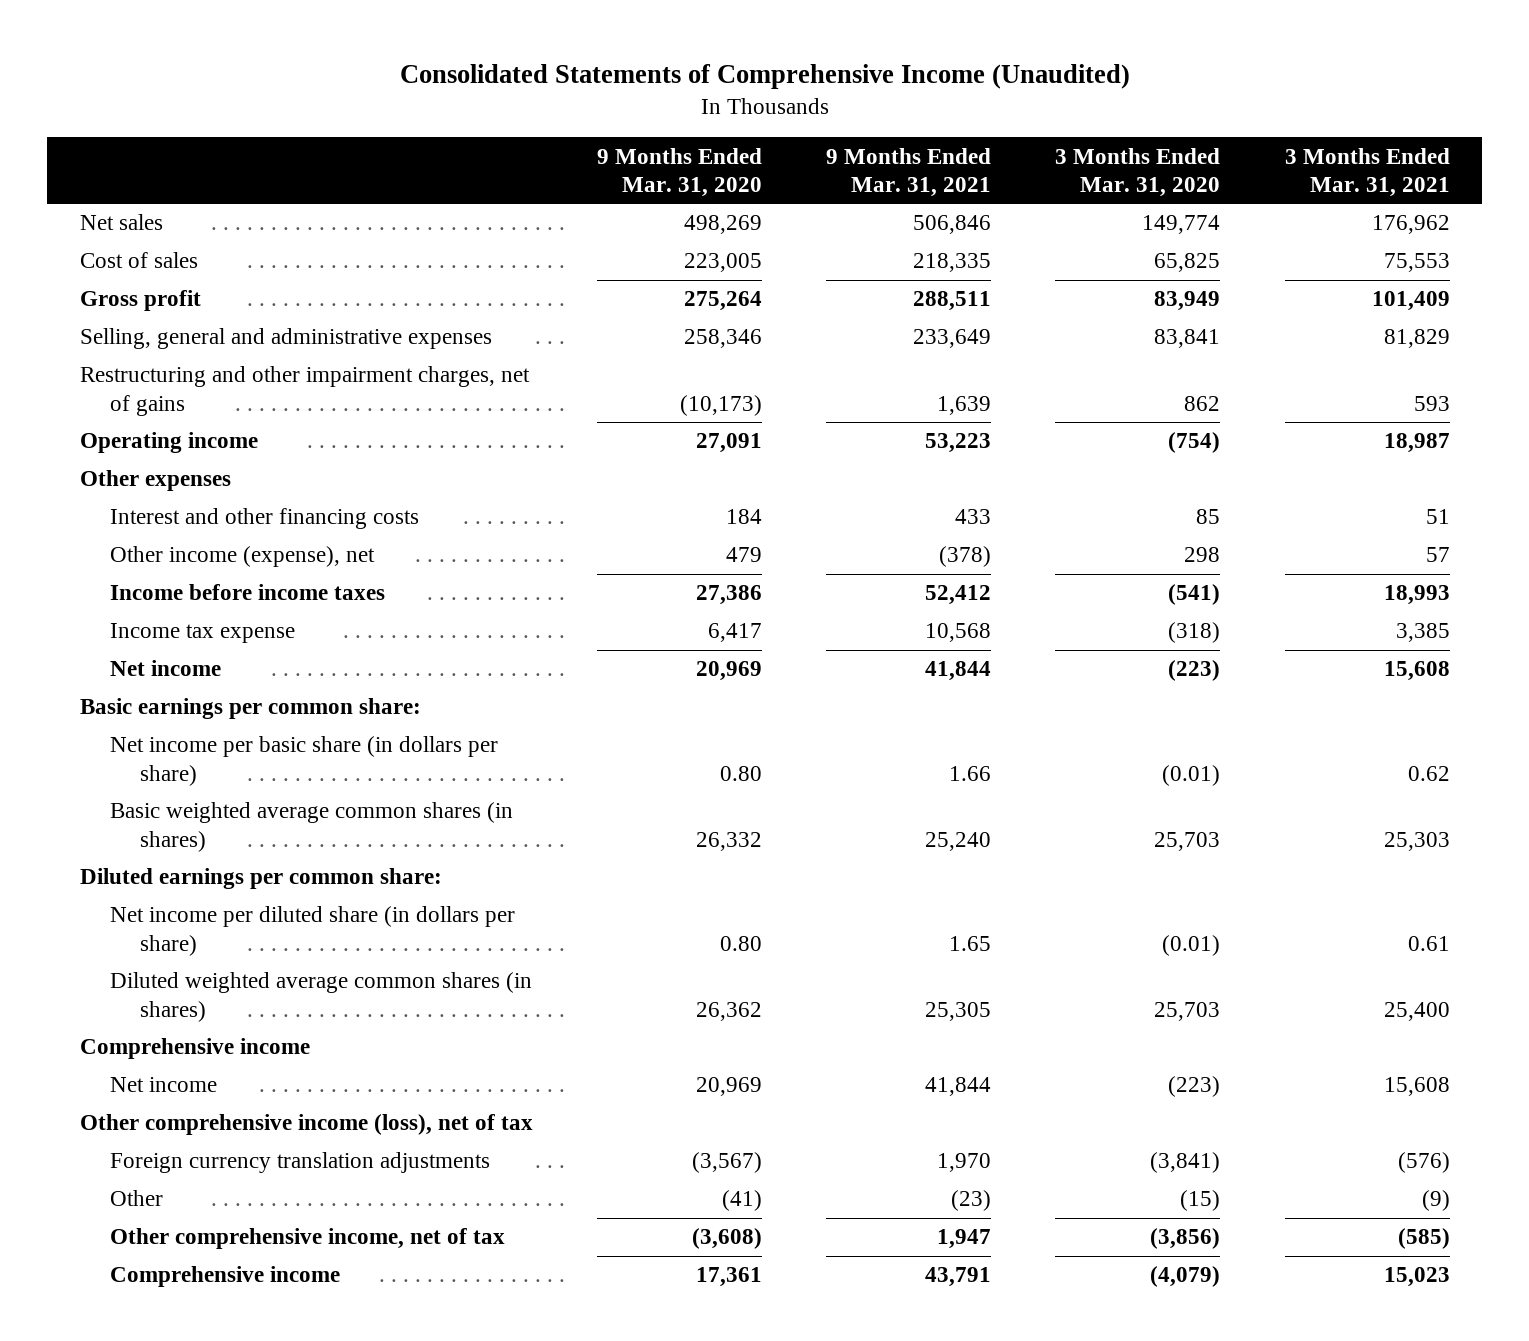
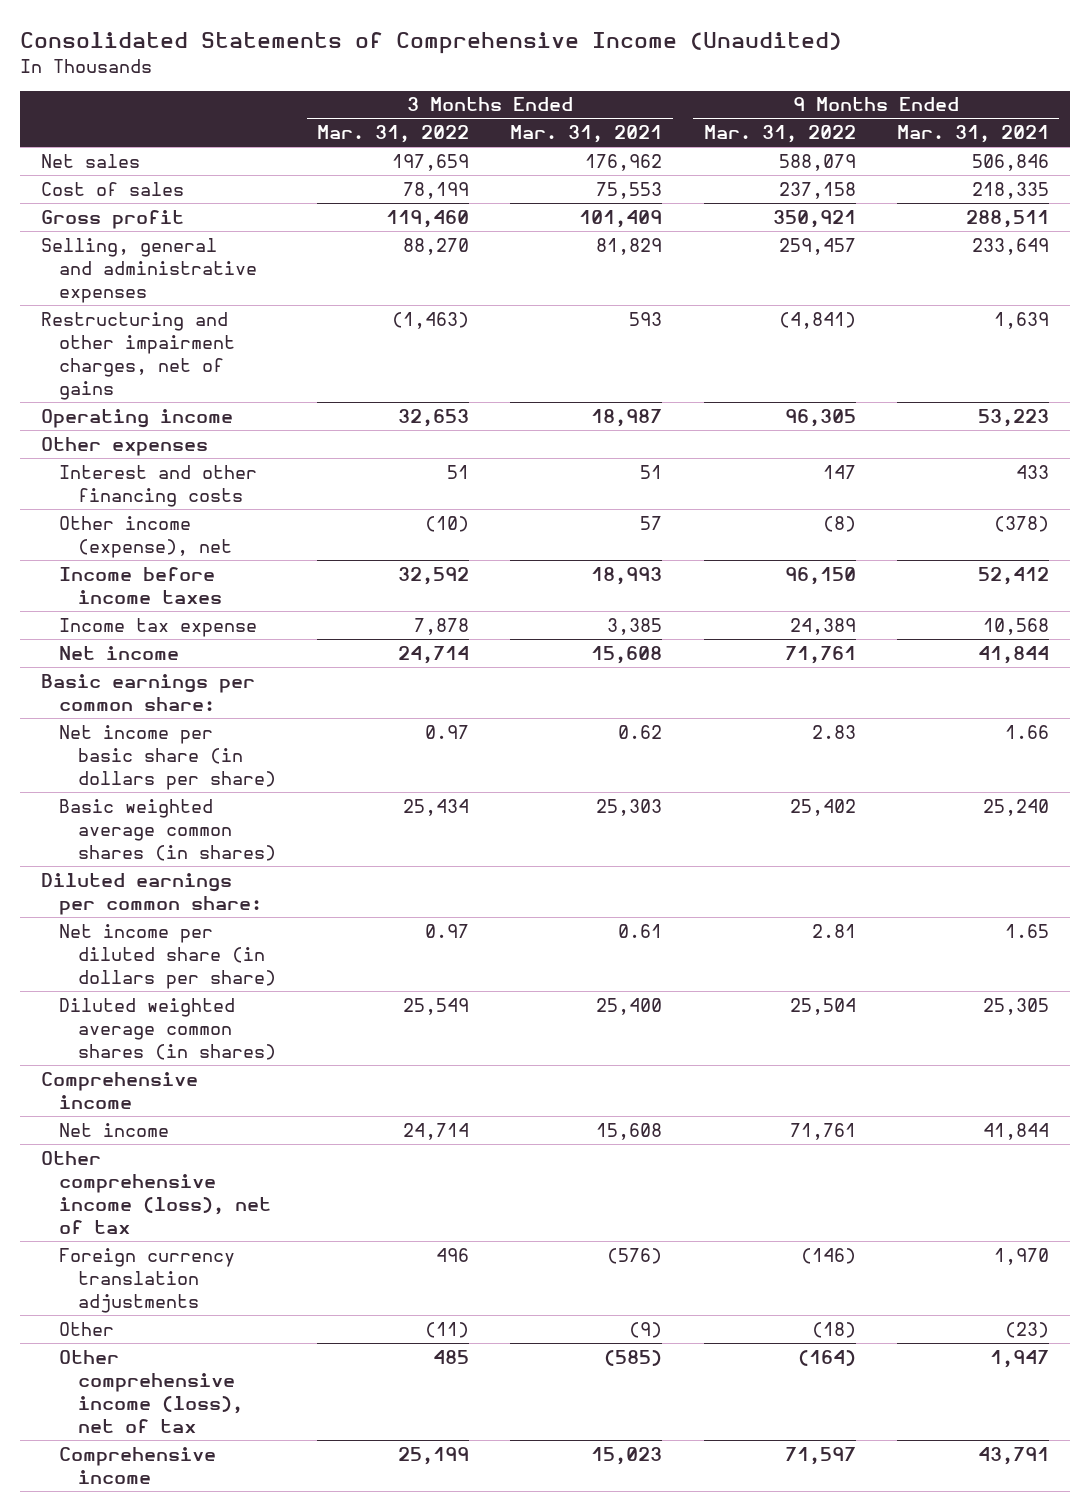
[596,147,762,198] 9 Months Ended Mar. 31, 2020 -> none
[1055,147,1221,198] 3 Months Ended Mar. 31, 2020 -> none
none -> [316,125,469,144] Mar. 31, 2022
none -> [703,125,856,144] Mar. 31, 2022
[109,1228,505,1250] Other comprehensive income, net of tax -> [59,1349,243,1434] Other comprehensive income (loss), net of tax

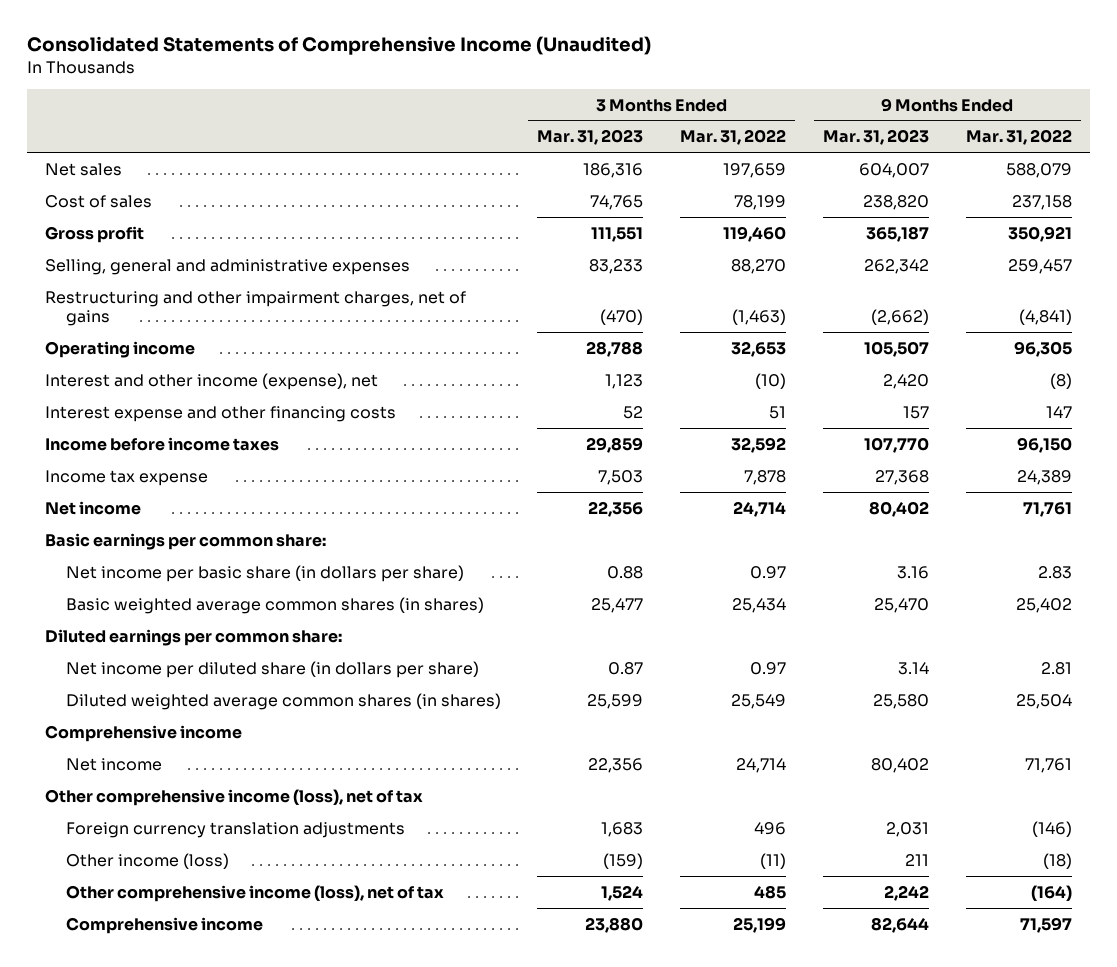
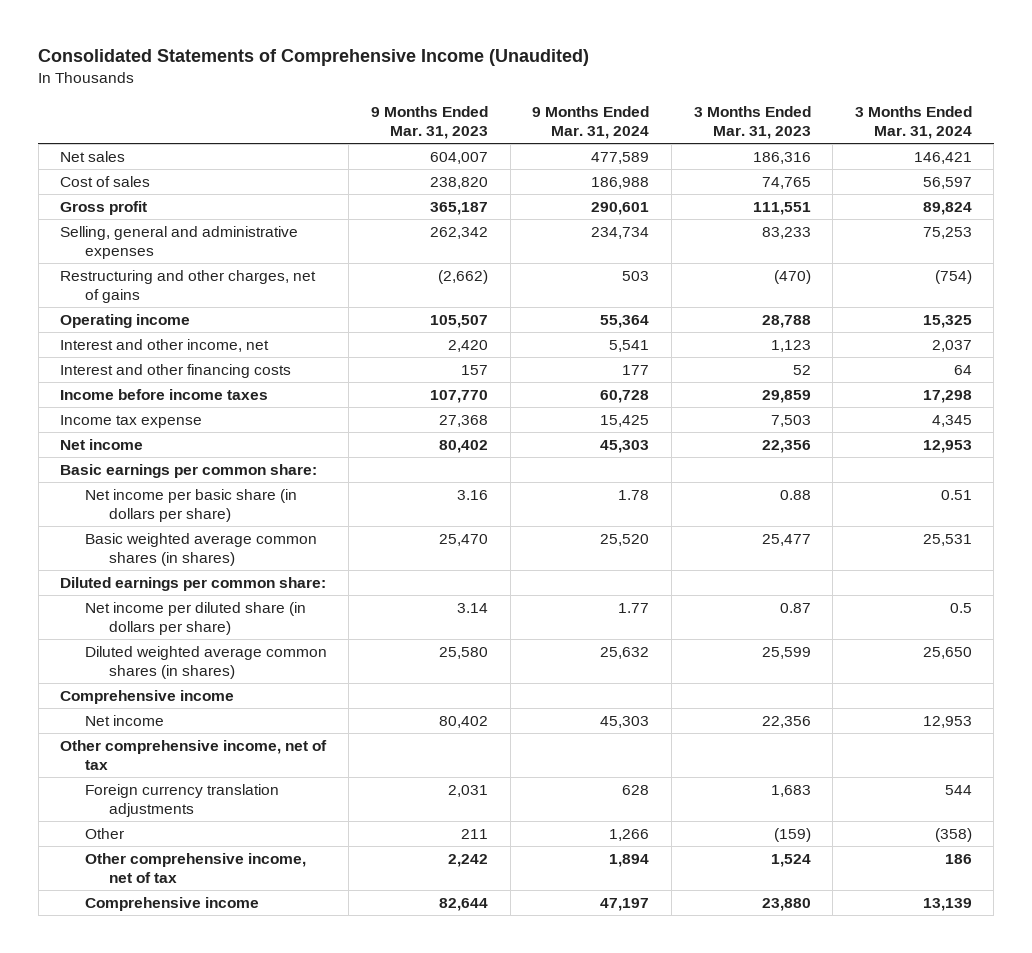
[680,129,787,146] Mar. 31, 2022 -> none
[965,129,1072,146] Mar. 31, 2022 -> none
none -> [532,105,650,140] 9 Months Ended Mar. 31, 2024
none -> [854,105,972,140] 3 Months Ended Mar. 31, 2024
[45,290,467,326] Restructuring and other impairment charges, net of gains -> [60,269,317,304] Restructuring and other charges, net of gains
[45,372,379,390] Interest and other income (expense), net -> [60,338,270,352] Interest and other income, net
[45,405,397,422] Interest expense and other financing costs -> [60,363,292,378] Interest and other financing costs
[45,788,424,806] Other comprehensive income (loss), net of tax -> [60,739,328,771] Other comprehensive income, net of tax
[65,852,229,869] Other income (loss) -> [84,827,124,839] Other
[65,884,444,902] Other comprehensive income (loss), net of tax -> [84,852,306,884] Other comprehensive income, net of tax

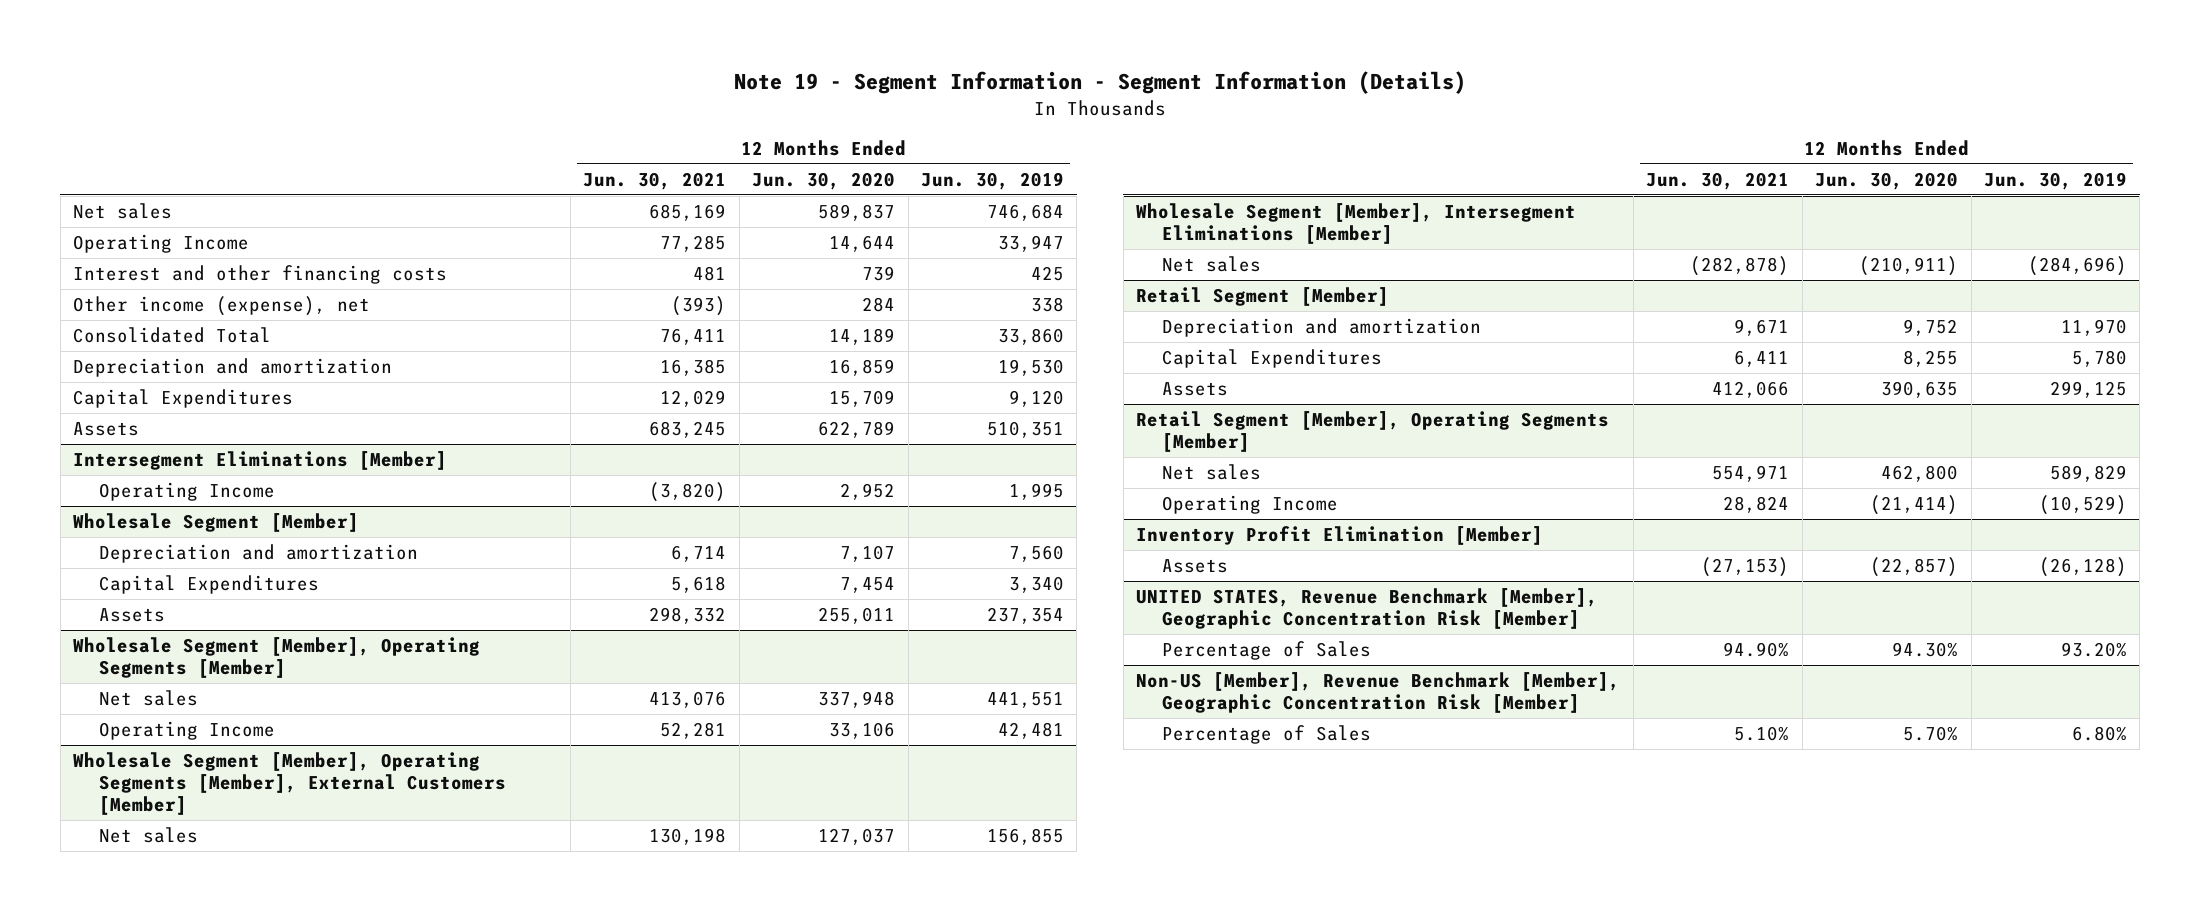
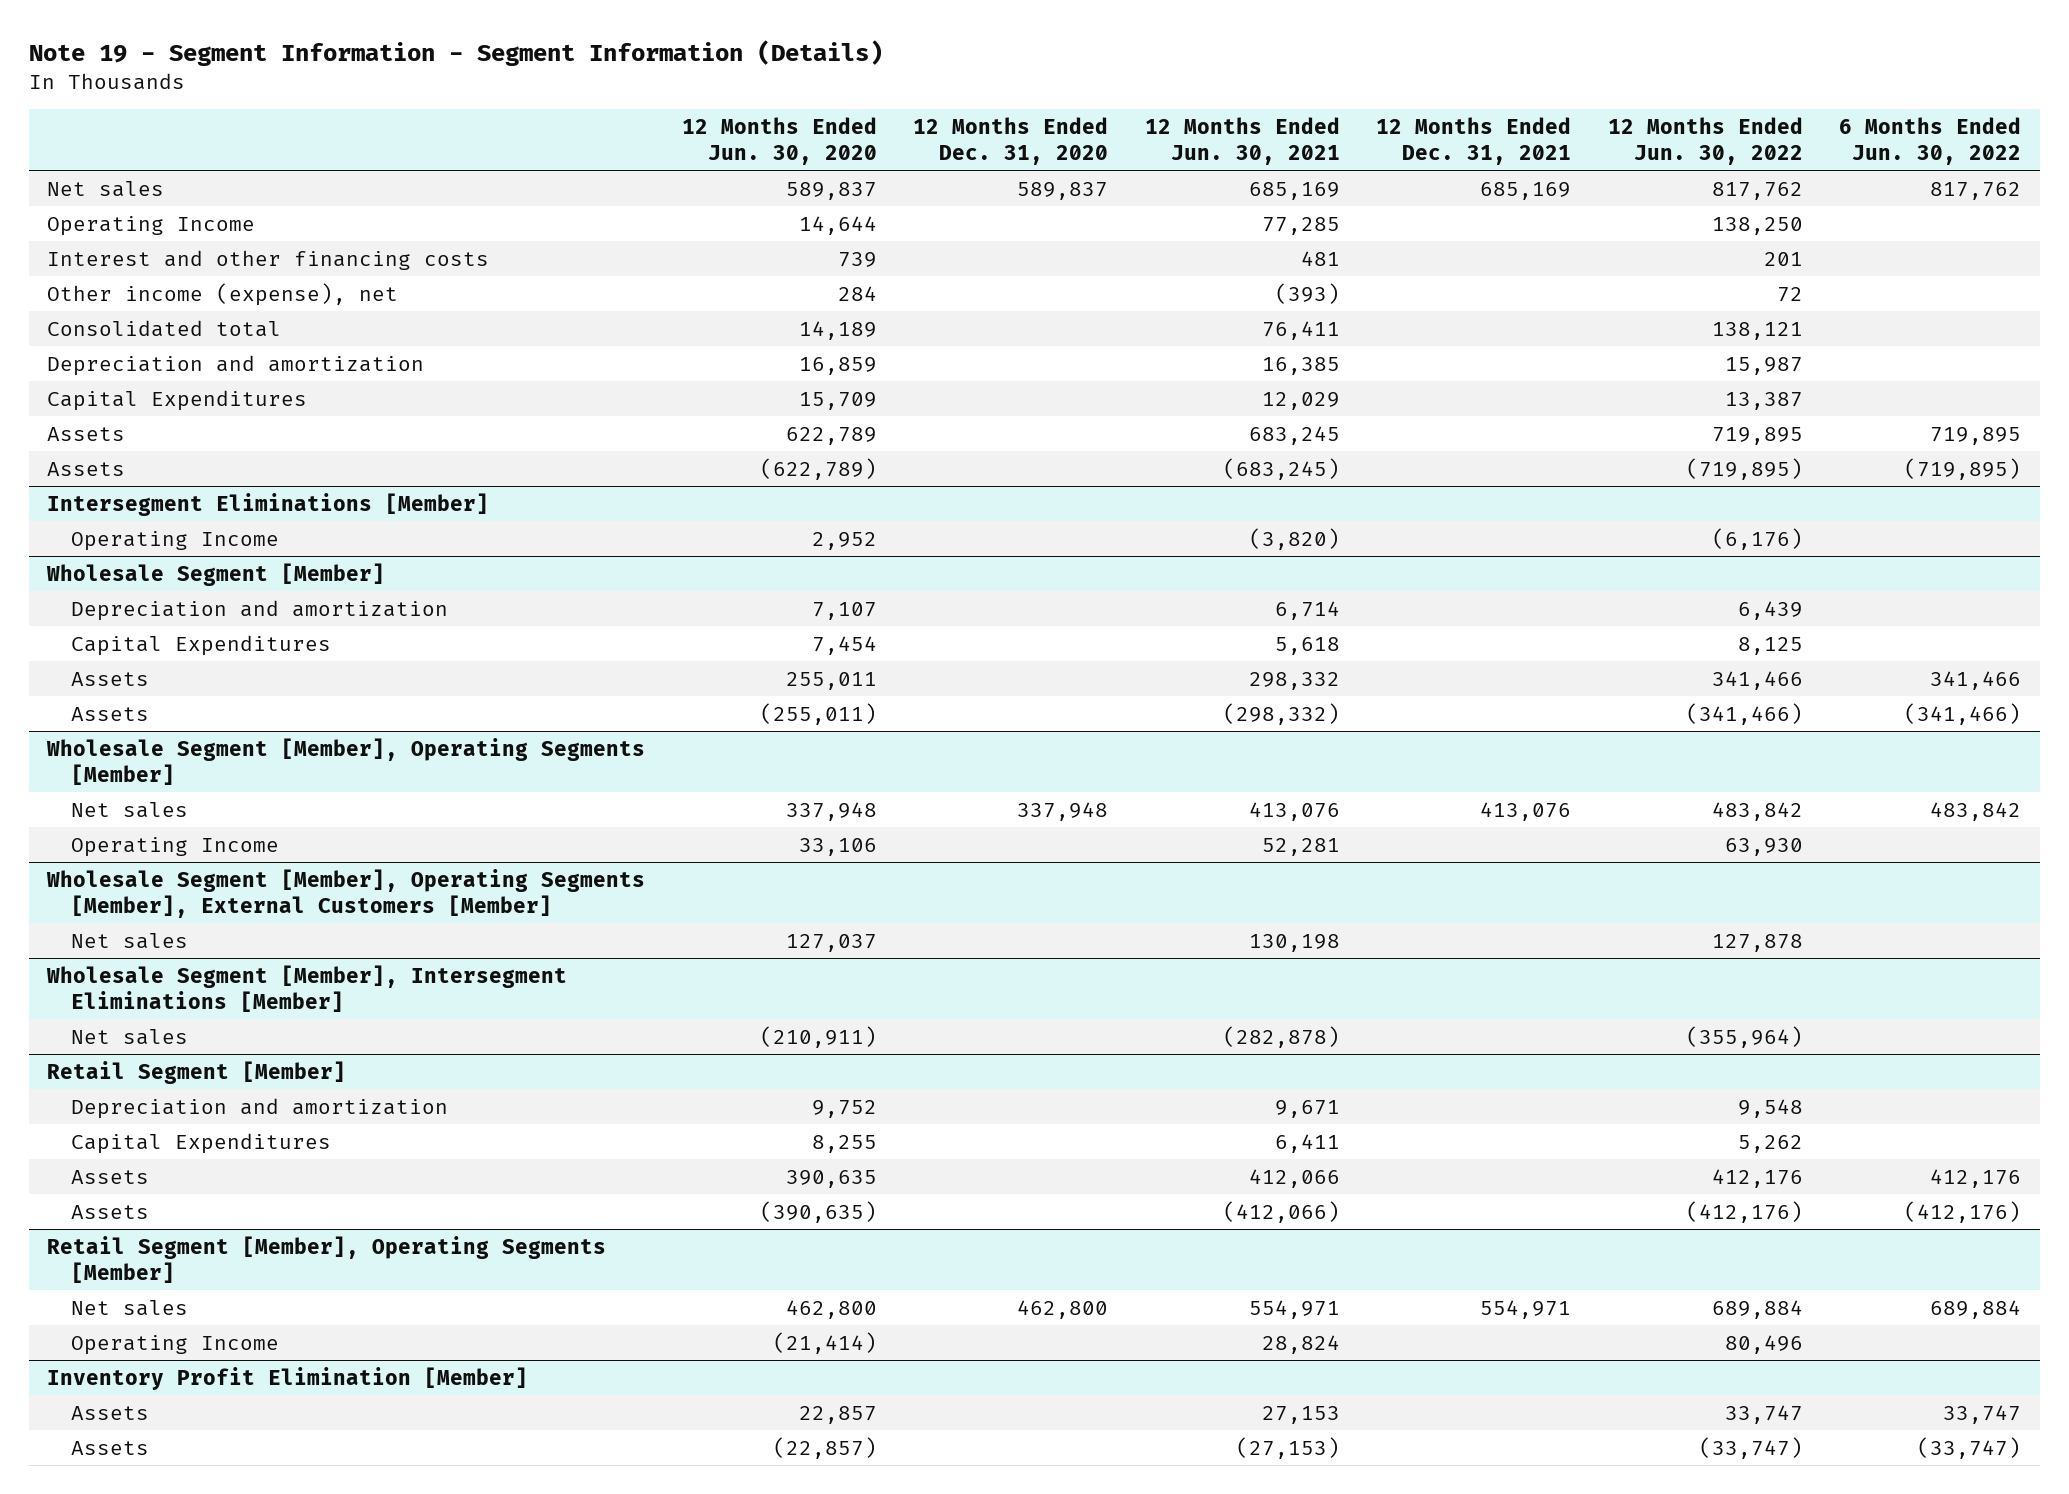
[921,171,1065,190] Jun. 30, 2019 -> none
none -> [913,117,1109,165] 12 Months Ended Dec. 31, 2020
none -> [1376,117,1572,165] 12 Months Ended Dec. 31, 2021
none -> [1607,117,1803,165] 12 Months Ended Jun. 30, 2022
none -> [1839,117,2022,165] 6 Months Ended Jun. 30, 2022
[73,326,272,343] Consolidated Total -> [47,319,282,337] Consolidated total
none -> [47,461,126,476] Assets
none -> [71,706,150,721] Assets
none -> [71,1204,150,1219] Assets
none -> [71,1405,150,1420] Assets
[1136,587,1599,629] UNITED STATES, Revenue Benchmark [Member], Geographic Concentration Risk [Member] -> none
[1161,640,1371,660] Percentage of Sales -> none
[1136,671,1621,713] Non-US [Member], Revenue Benchmark [Member], Geographic Concentration Risk [Member] -> none
[1161,724,1371,744] Percentage of Sales -> none

